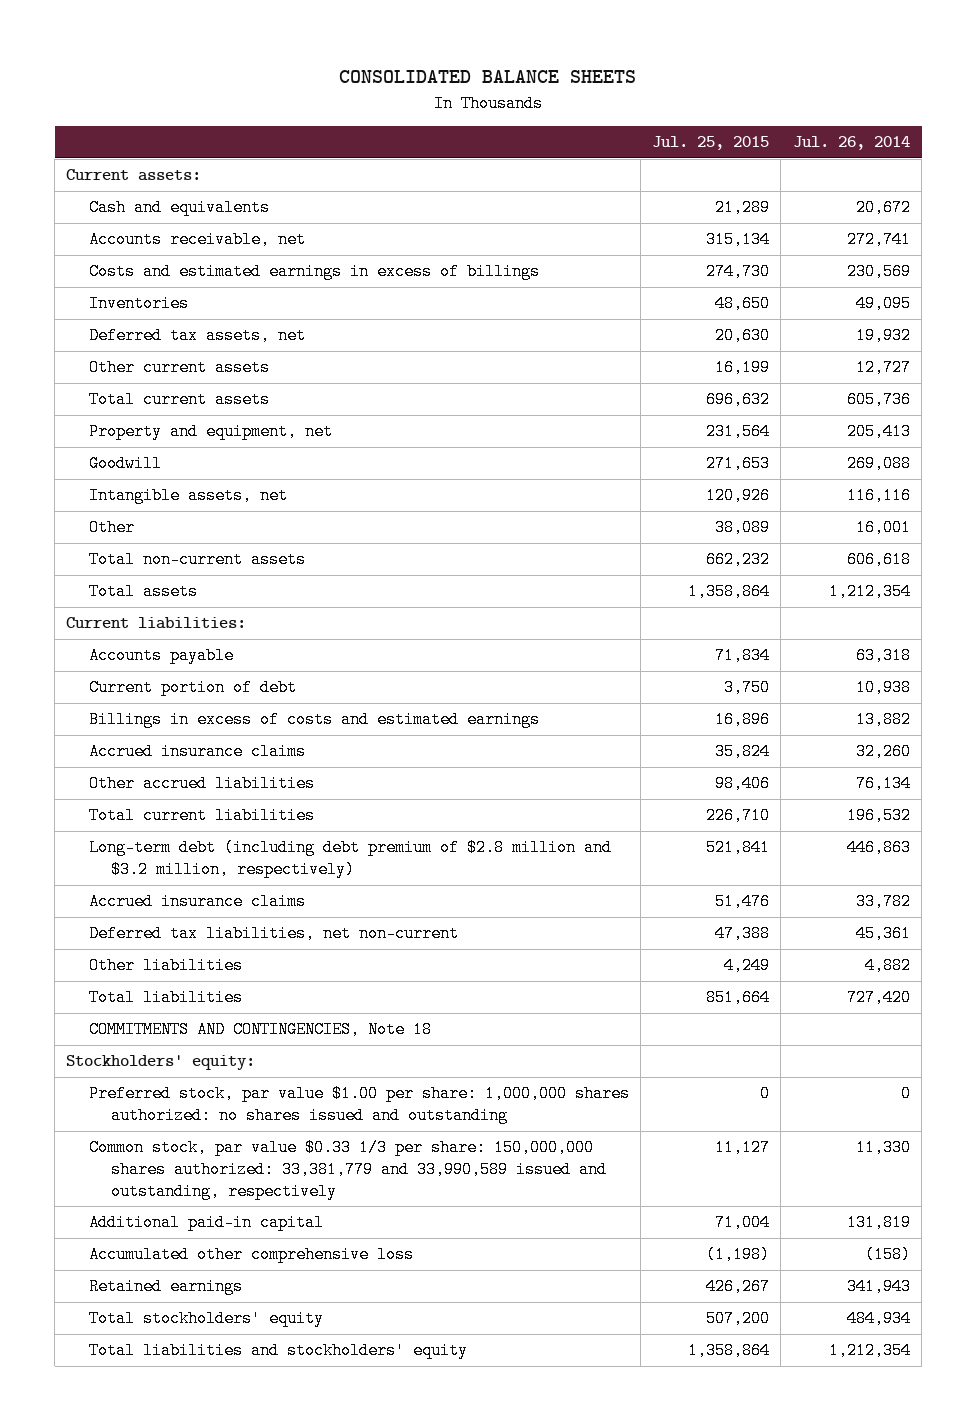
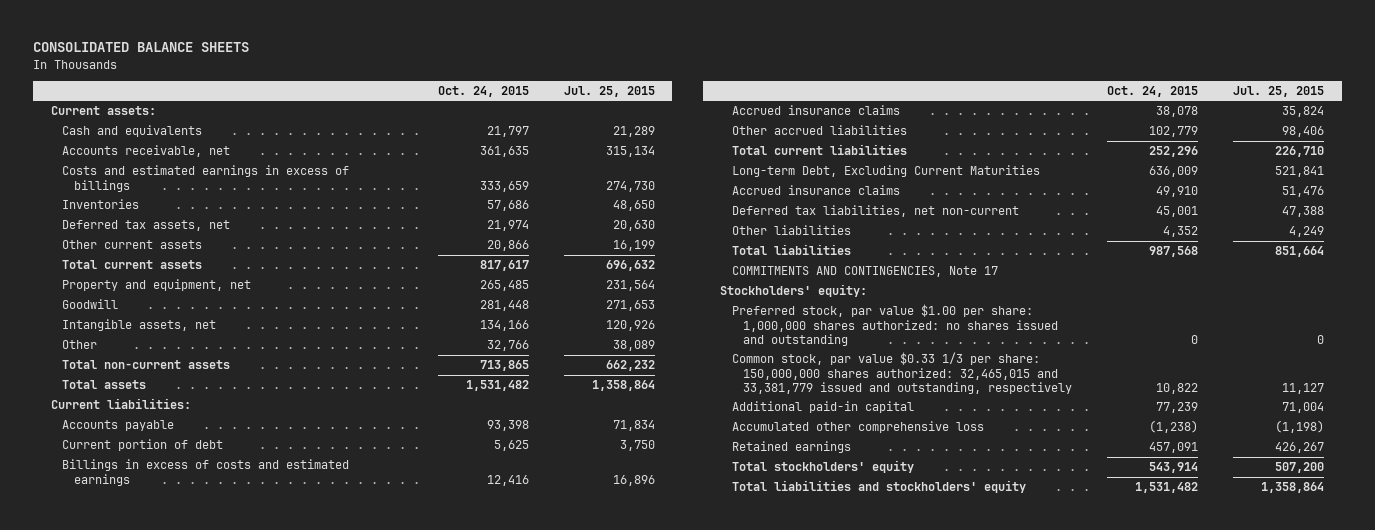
[792,136,910,151] Jul. 26, 2014 -> none
none -> [437,86,529,98] Oct. 24, 2015
[88,839,612,879] Long-term debt (including debt premium of $2.8 million and $3.2 million, respectively) -> [731,165,1040,178] Long-term Debt, Excluding Current Maturities
[88,1021,432,1039] COMMITMENTS AND CONTINGENCIES, Note 18 -> [731,266,998,278] COMMITMENTS AND CONTINGENCIES, Note 17
[88,1139,607,1200] Common stock, par value $0.33 1/3 per share: 150,000,000 shares authorized: 33,381,779 and 33,990,589 issued and outstanding, respectively -> [731,352,1073,394] Common stock, par value $0.33 1/3 per share: 150,000,000 shares authorized: 32,465,015 and 33,381,779 issued and outstanding, respectively

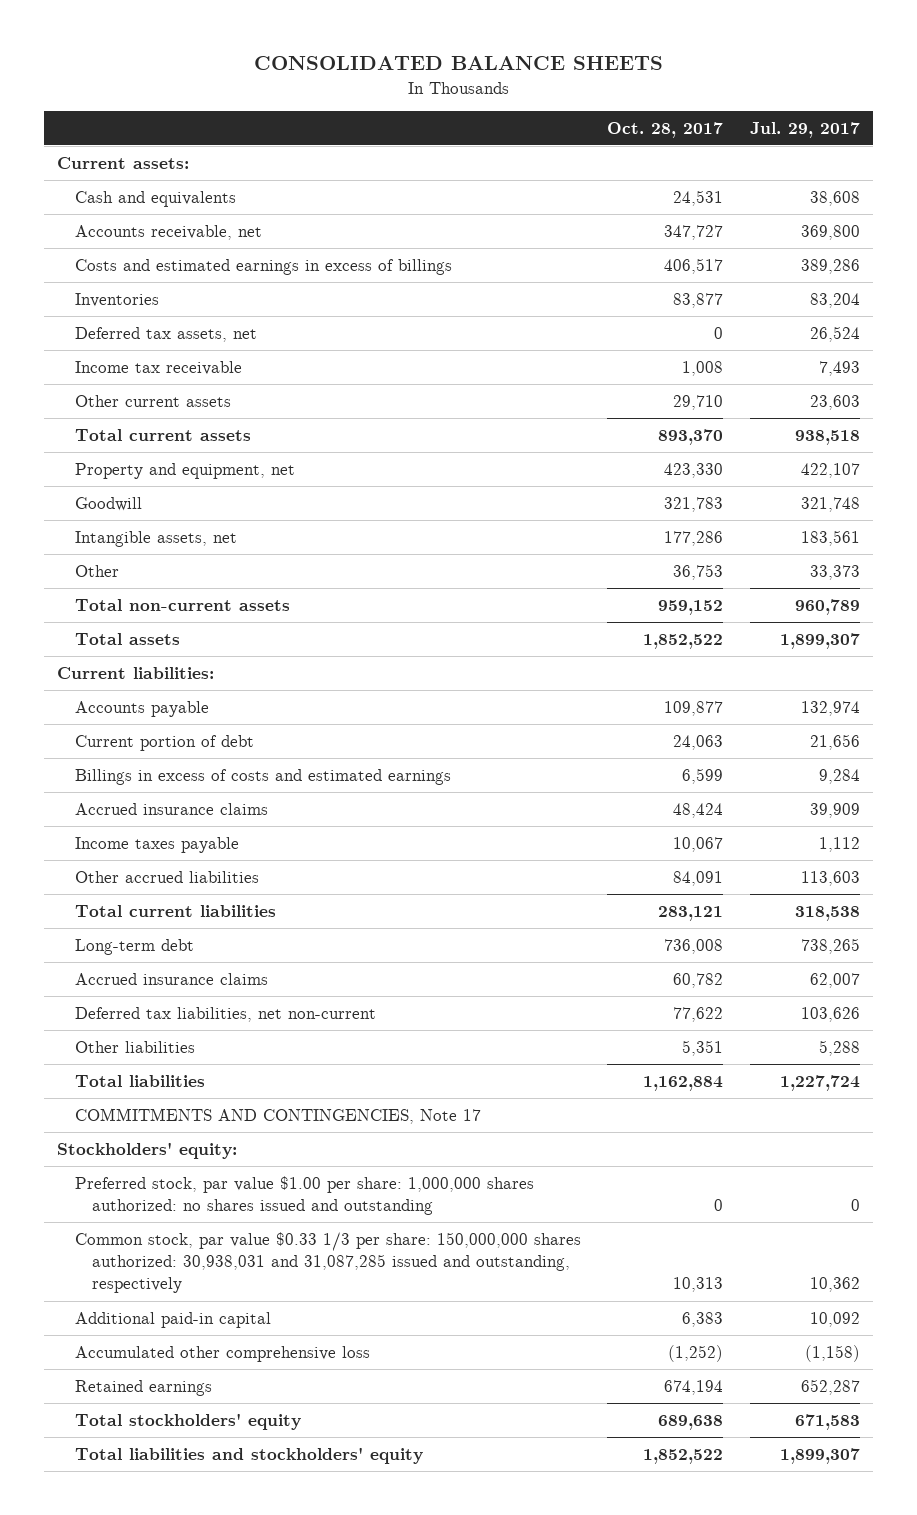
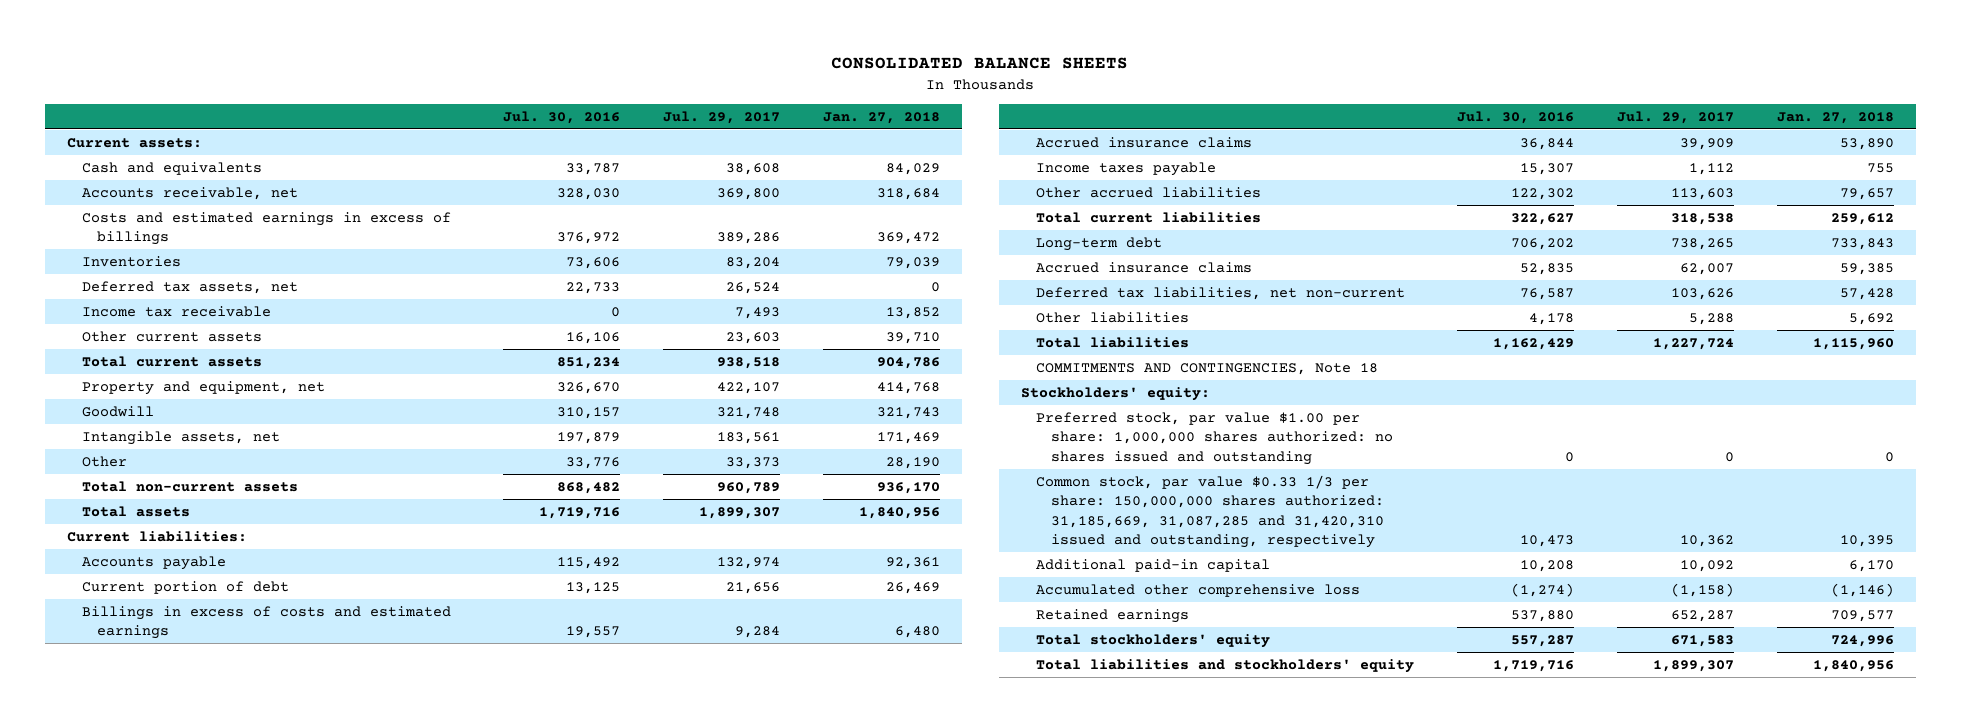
[607,121,724,138] Oct. 28, 2017 -> none
none -> [502,110,620,124] Jul. 30, 2016
none -> [822,111,940,124] Jan. 27, 2018
[74,1108,481,1125] COMMITMENTS AND CONTINGENCIES, Note 17 -> [1035,362,1378,375] COMMITMENTS AND CONTINGENCIES, Note 18
[74,1232,581,1294] Common stock, par value $0.33 1/3 per share: 150,000,000 shares authorized: 30,938,031 and 31,087,285 issued and outstanding, respectively -> [1035,474,1385,549] Common stock, par value $0.33 1/3 per share: 150,000,000 shares authorized: 31,185,669, 31,087,285 and 31,420,310 issued and outstanding, respectively

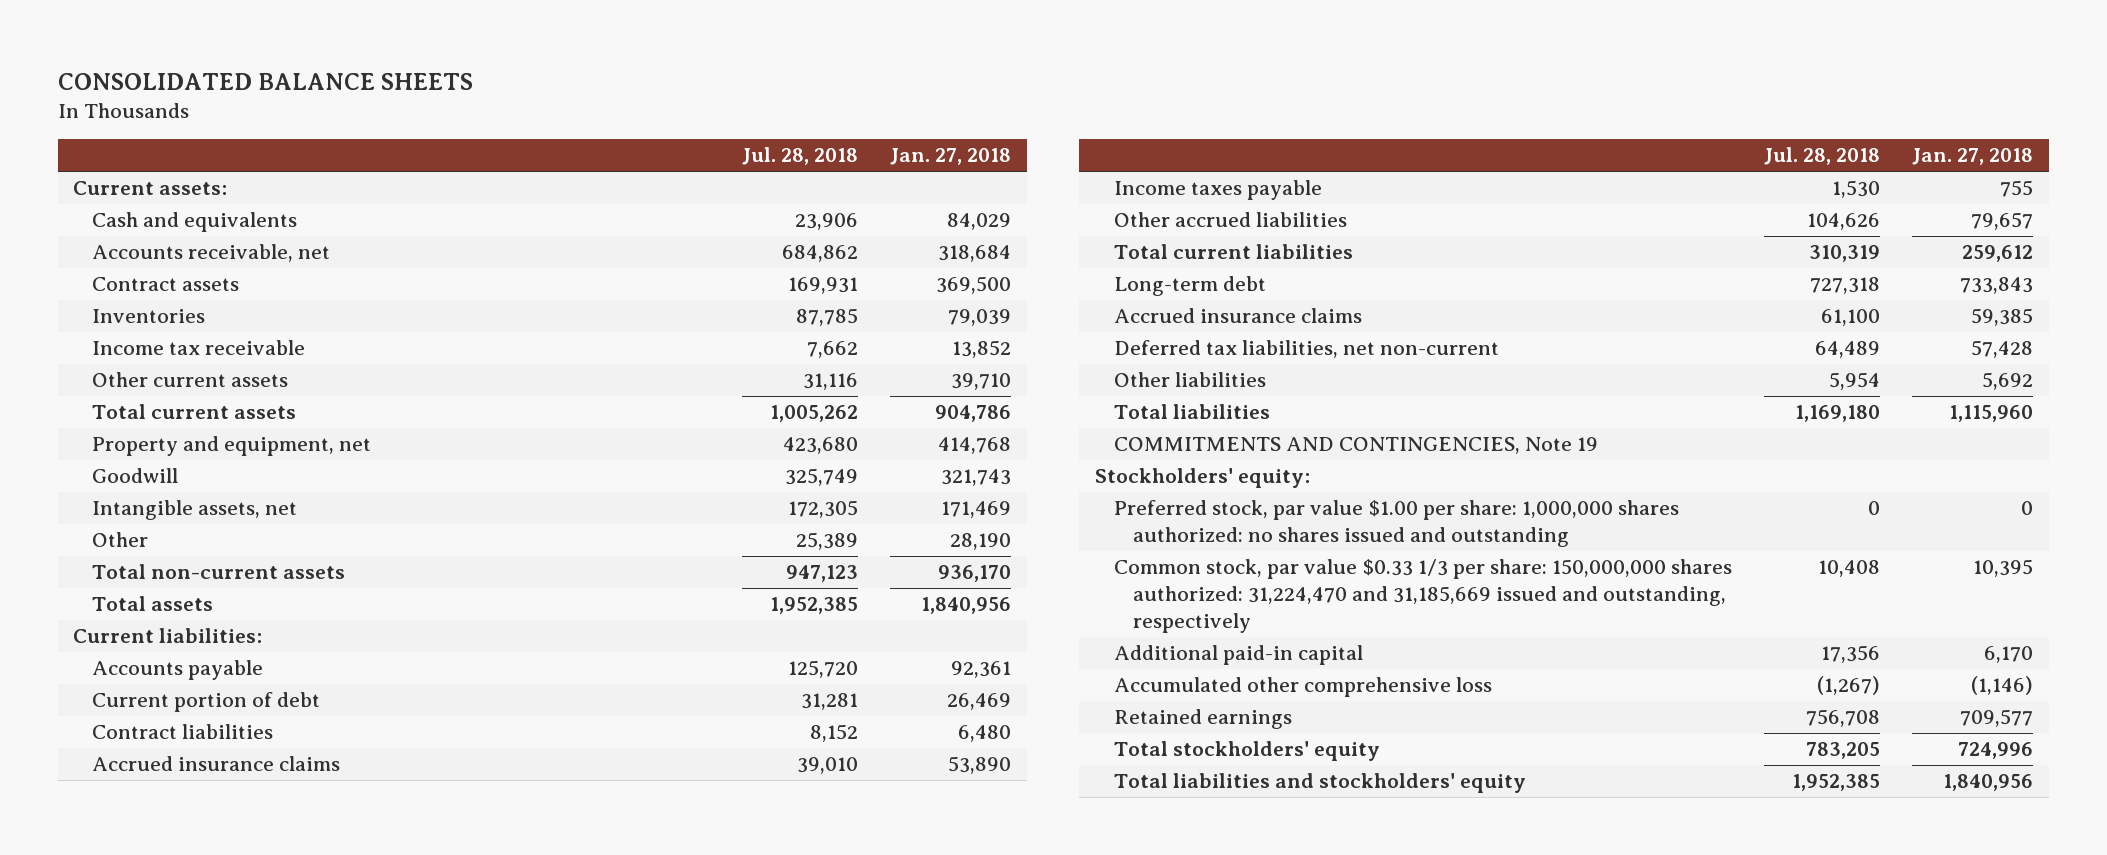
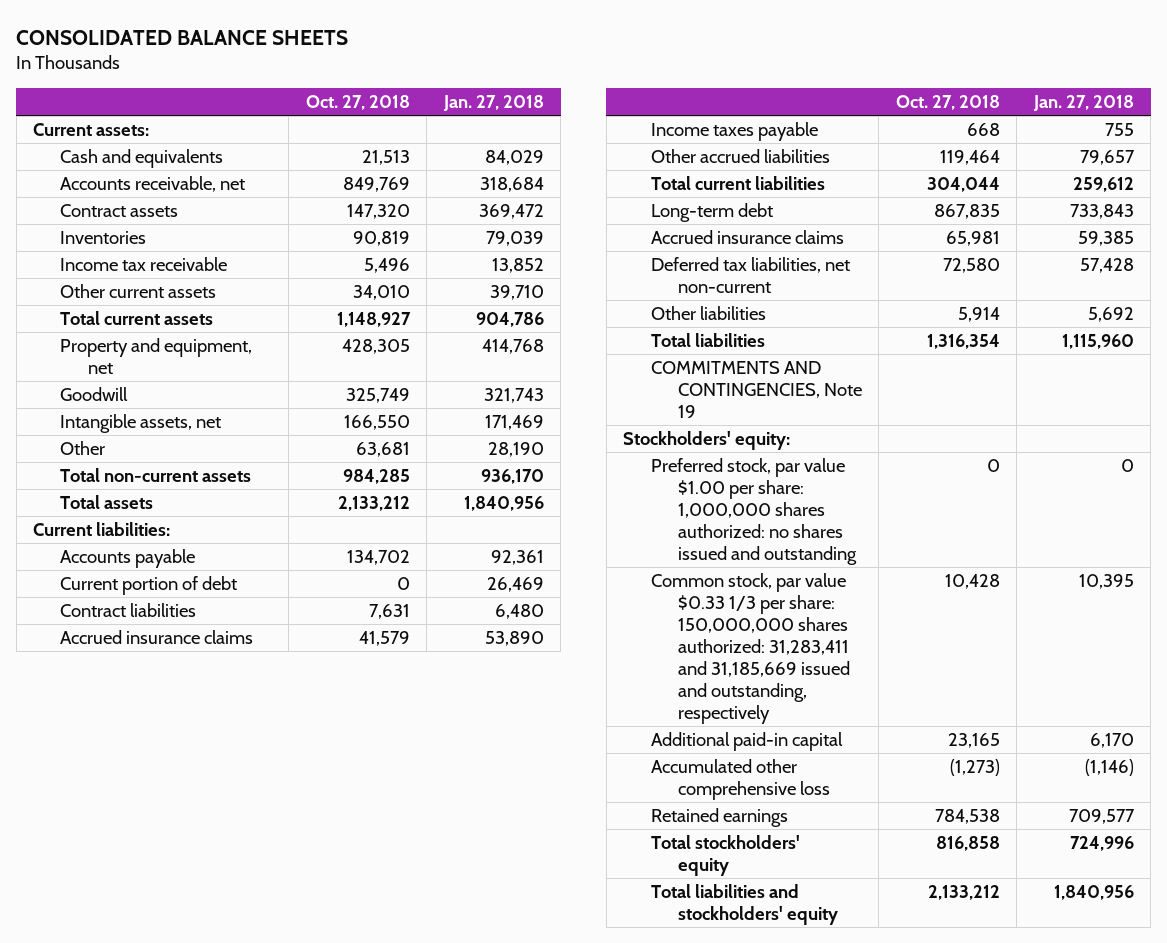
[742,147,859,166] Jul. 28, 2018 -> none
none -> [305,94,410,110] Oct. 27, 2018
[936,276,1012,295] 369,500 -> [478,204,544,220] 369,472
[1114,559,1733,634] Common stock, par value $0.33 1/3 per share: 150,000,000 shares authorized: 31,224,470 and 31,185,669 issued and outstanding, respectively -> [650,573,850,724] Common stock, par value $0.33 1/3 per share: 150,000,000 shares authorized: 31,283,411 and 31,185,669 issued and outstanding, respectively

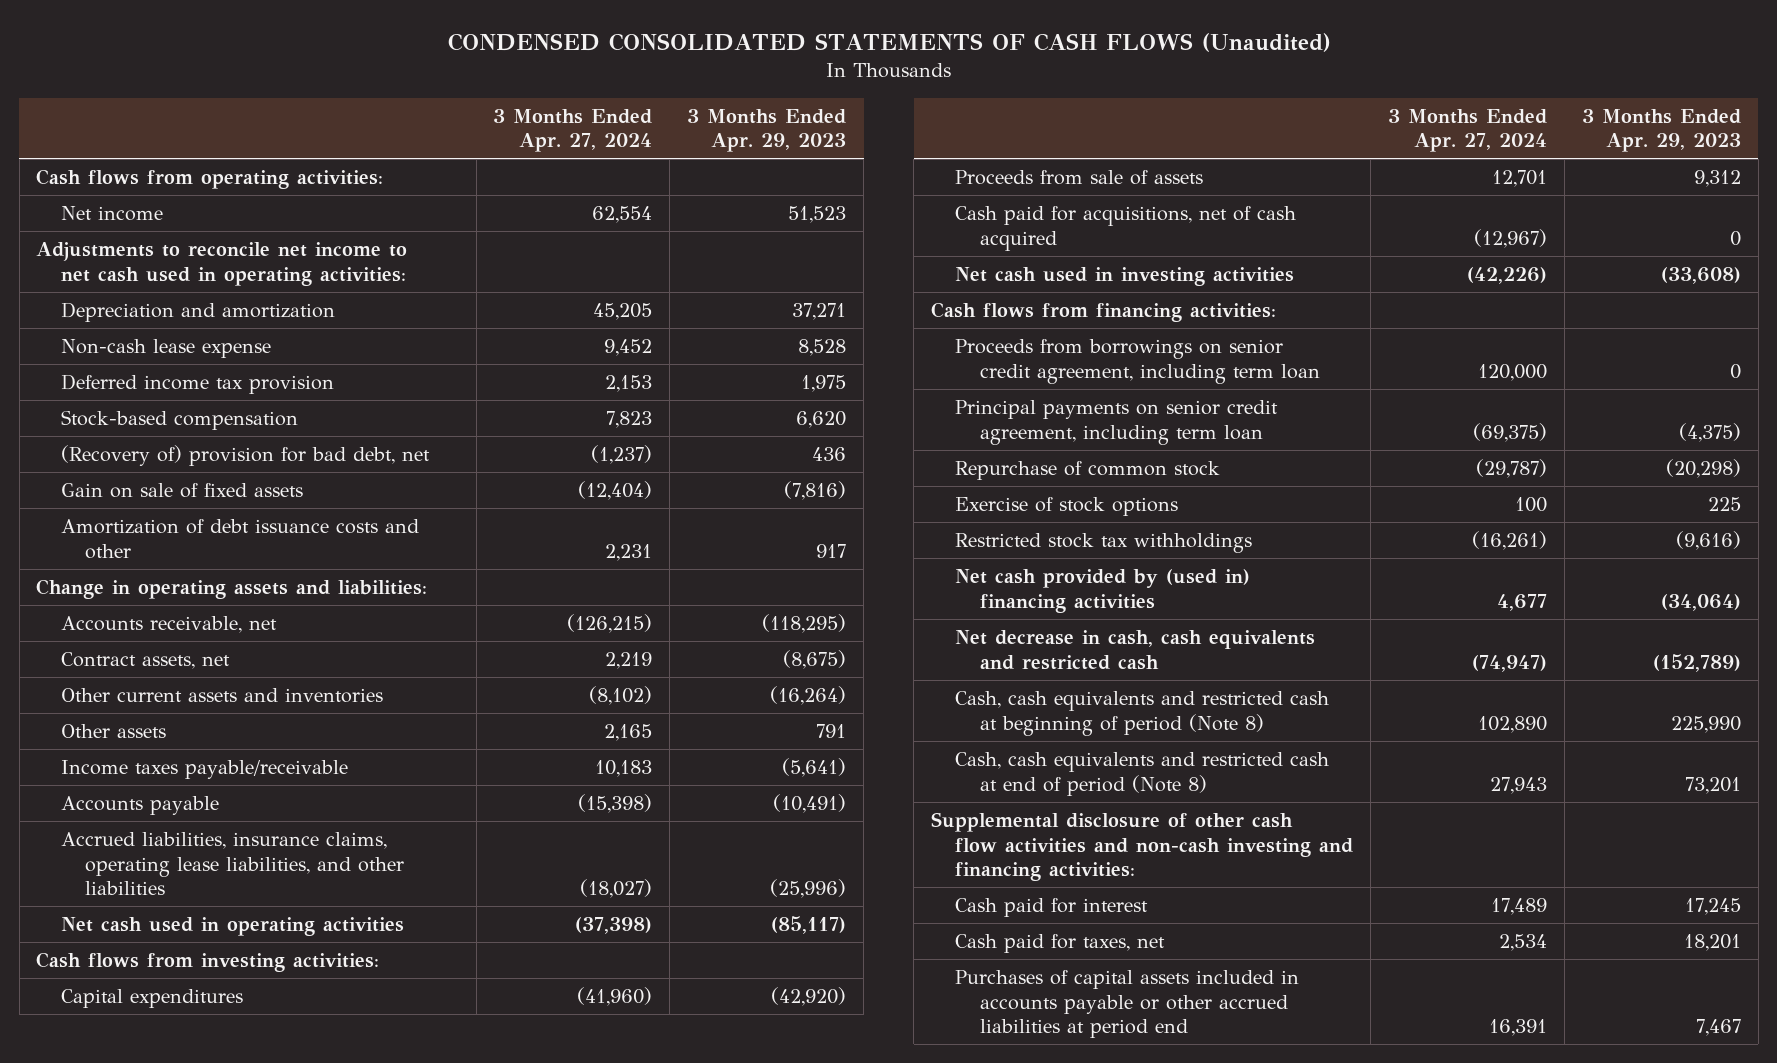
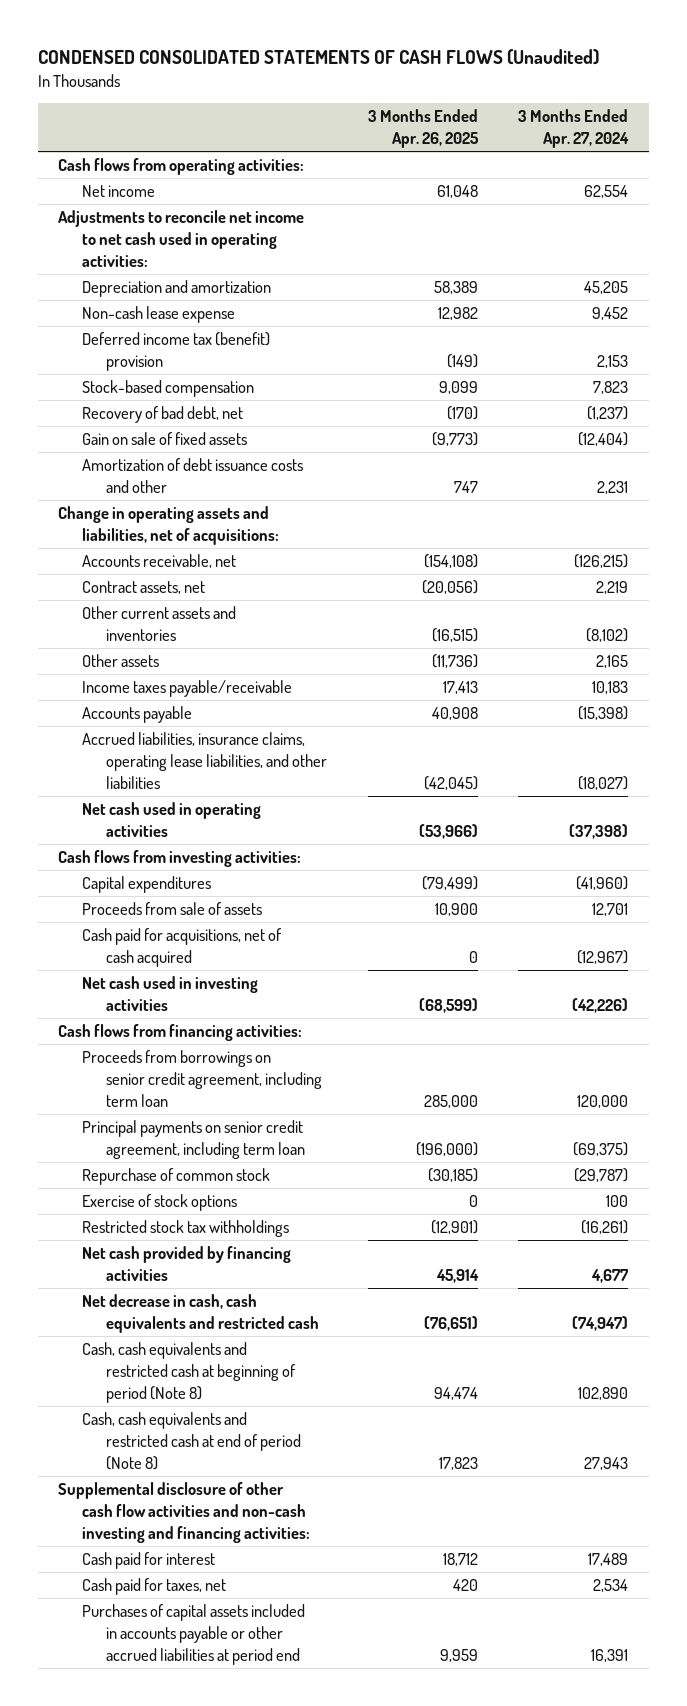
[687,108,847,153] 3 Months Ended Apr. 29, 2023 -> none
none -> [367,109,479,149] 3 Months Ended Apr. 26, 2025
[60,374,334,395] Deferred income tax provision -> [82,332,271,371] Deferred income tax (benefit) provision
[60,445,430,467] (Recovery of) provision for bad debt, net -> [82,406,244,424] Recovery of bad debt, net
[36,579,428,600] Change in operating assets and liabilities: -> [58,506,280,545] Change in operating assets and liabilities, net of acquisitions:
[955,569,1251,613] Net cash provided by (used in) financing activities -> [82,1246,292,1281] Net cash provided by financing activities

